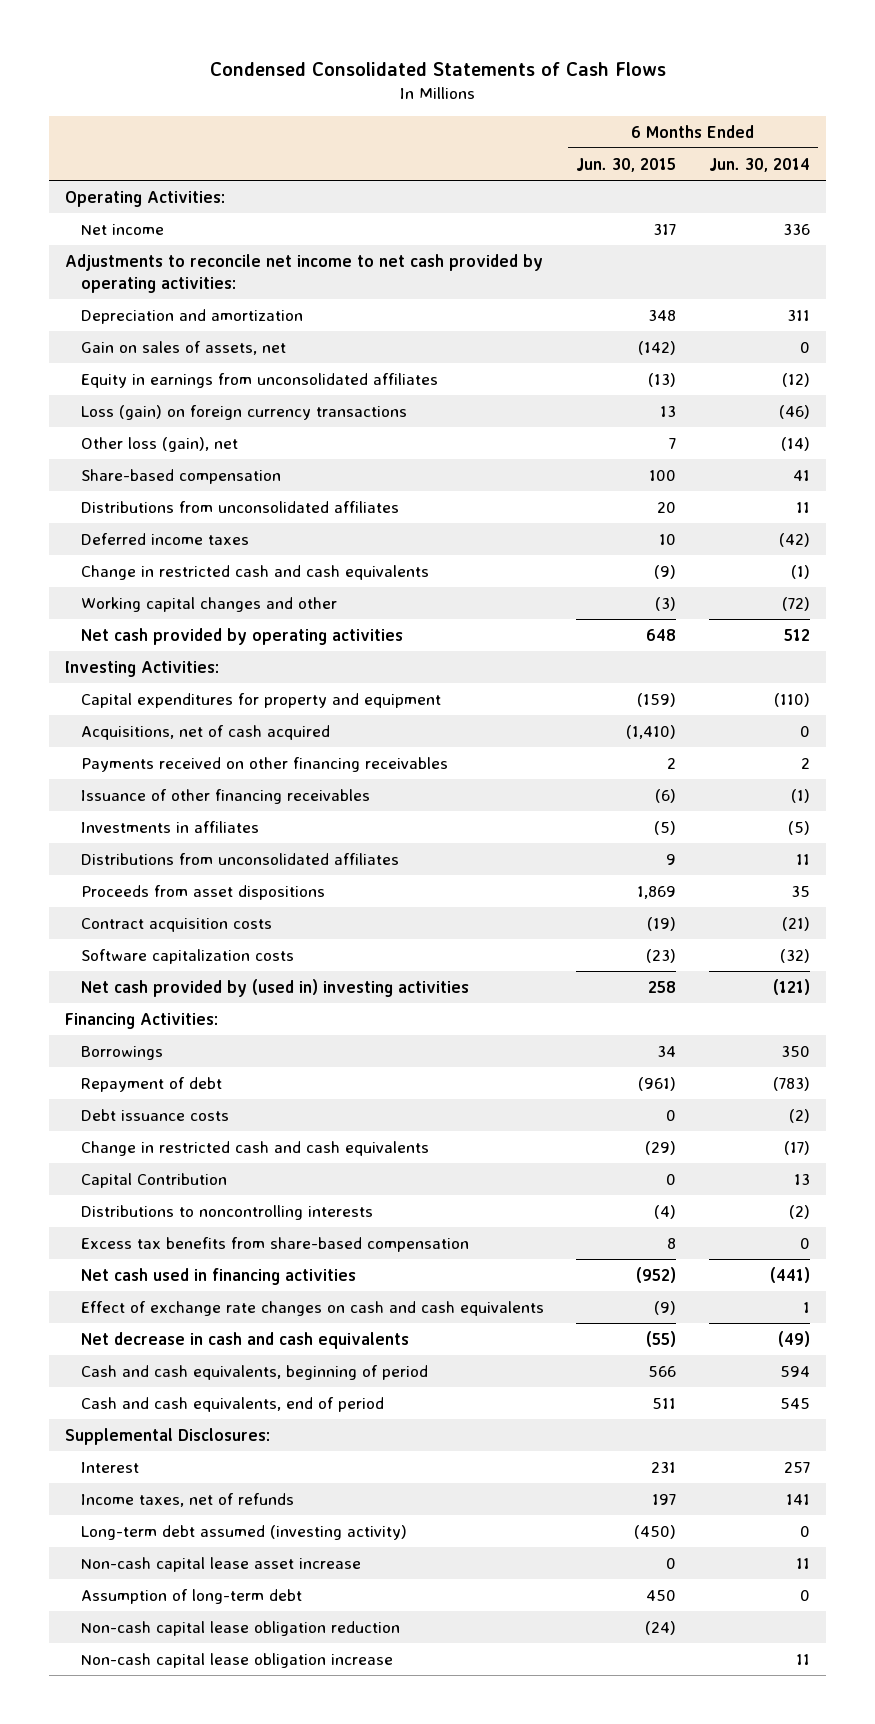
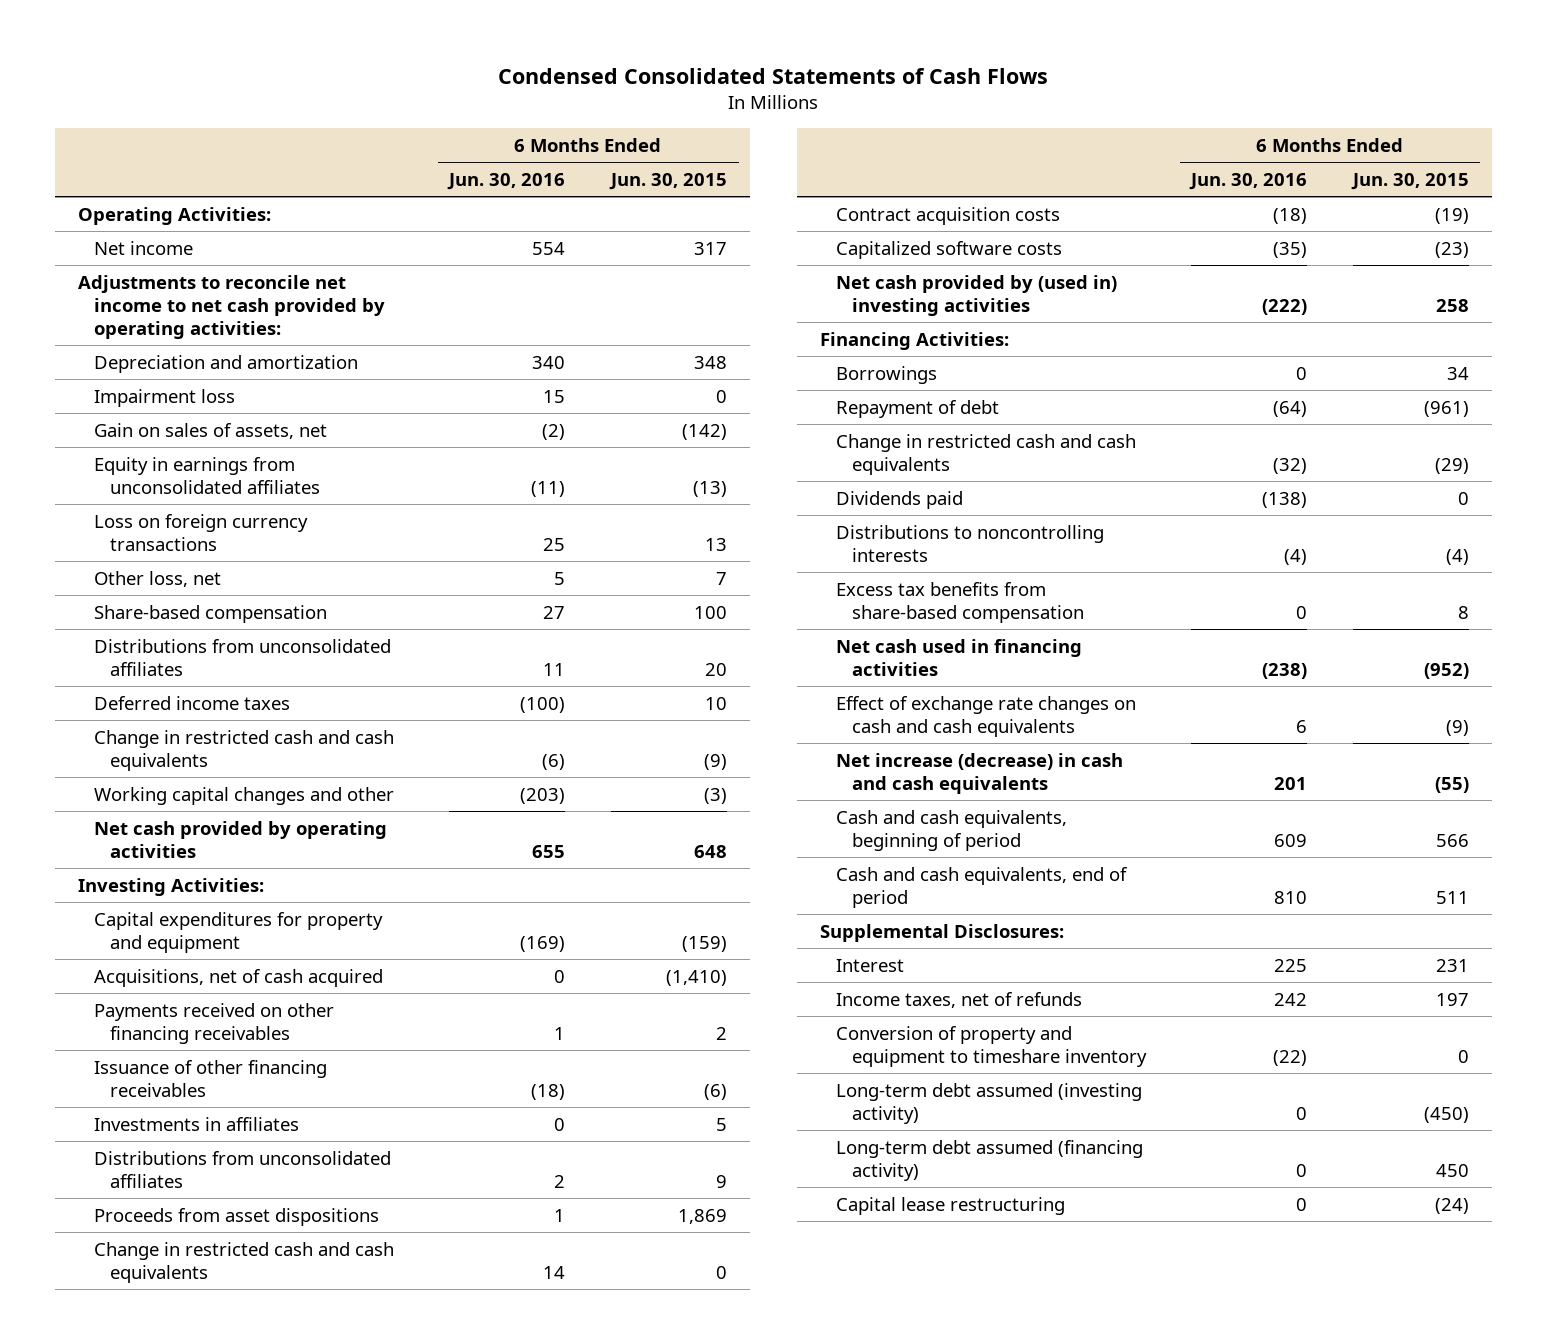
[709,157,811,172] Jun. 30, 2014 -> none
none -> [447,173,566,191] Jun. 30, 2016
none -> [93,388,235,407] Impairment loss
[80,404,407,420] Loss (gain) on foreign currency transactions -> [93,513,308,551] Loss on foreign currency transactions
[80,436,238,452] Other loss (gain), net -> [93,570,221,587] Other loss, net
[654,820,677,835] (5) -> [716,1117,728,1131] 5
none -> [93,1241,394,1283] Change in restricted cash and cash equivalents
[80,948,294,964] Software capitalization costs -> [835,240,1062,259] Capitalized software costs
[80,1108,229,1121] Debt issuance costs -> none
[80,1172,227,1188] Capital Contribution -> none
none -> [835,490,963,509] Dividends paid
[80,1331,409,1349] Net decrease in cash and cash equivalents -> [835,752,1123,794] Net increase (decrease) in cash and cash equivalents
none -> [835,1025,1147,1067] Conversion of property and equipment to timeshare inventory
[80,1556,361,1572] Non-cash capital lease asset increase -> none
[80,1652,393,1668] Non-cash capital lease obligation increase -> none
[80,1588,302,1604] Assumption of long-term debt -> [835,1139,1143,1181] Long-term debt assumed (financing activity)
[80,1620,400,1636] Non-cash capital lease obligation reduction -> [835,1196,1065,1215] Capital lease restructuring

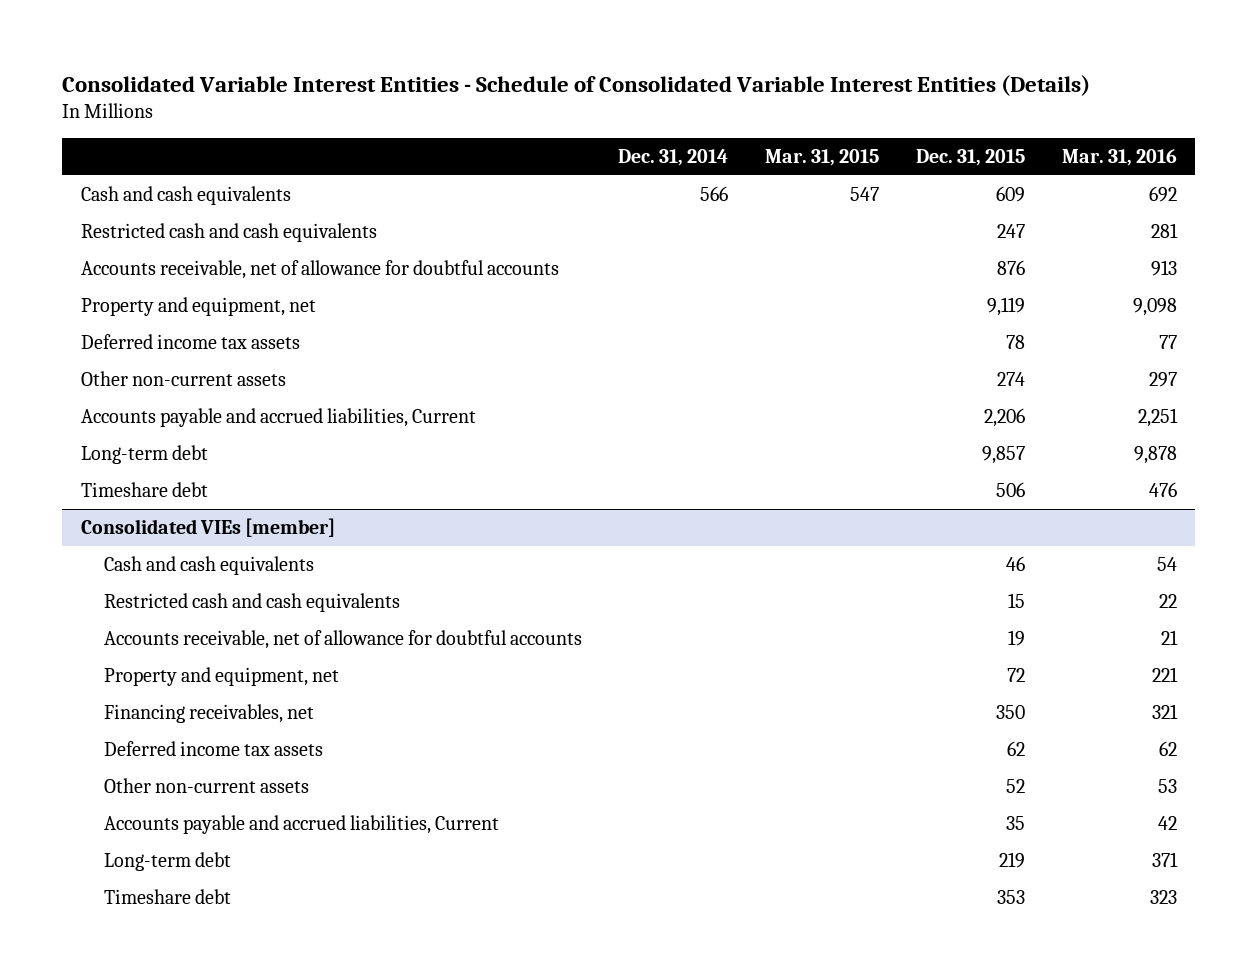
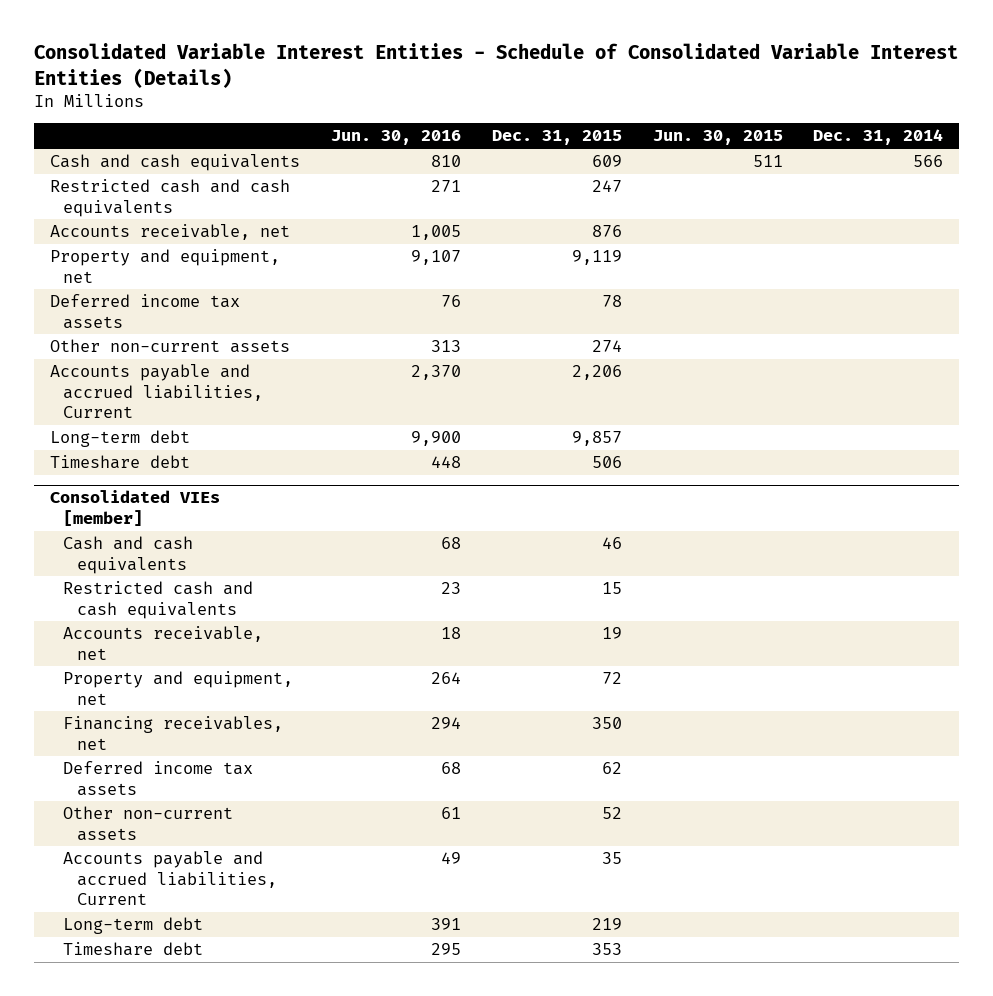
[765,148,880,166] Mar. 31, 2015 -> none
[1061,148,1177,166] Mar. 31, 2016 -> none
none -> [330,130,461,146] Jun. 30, 2016
none -> [652,130,783,146] Jun. 30, 2015
[80,259,559,279] Accounts receivable, net of allowance for doubtful accounts -> [49,224,290,241] Accounts receivable, net
[103,629,582,649] Accounts receivable, net of allowance for doubtful accounts -> [63,626,264,660] Accounts receivable, net

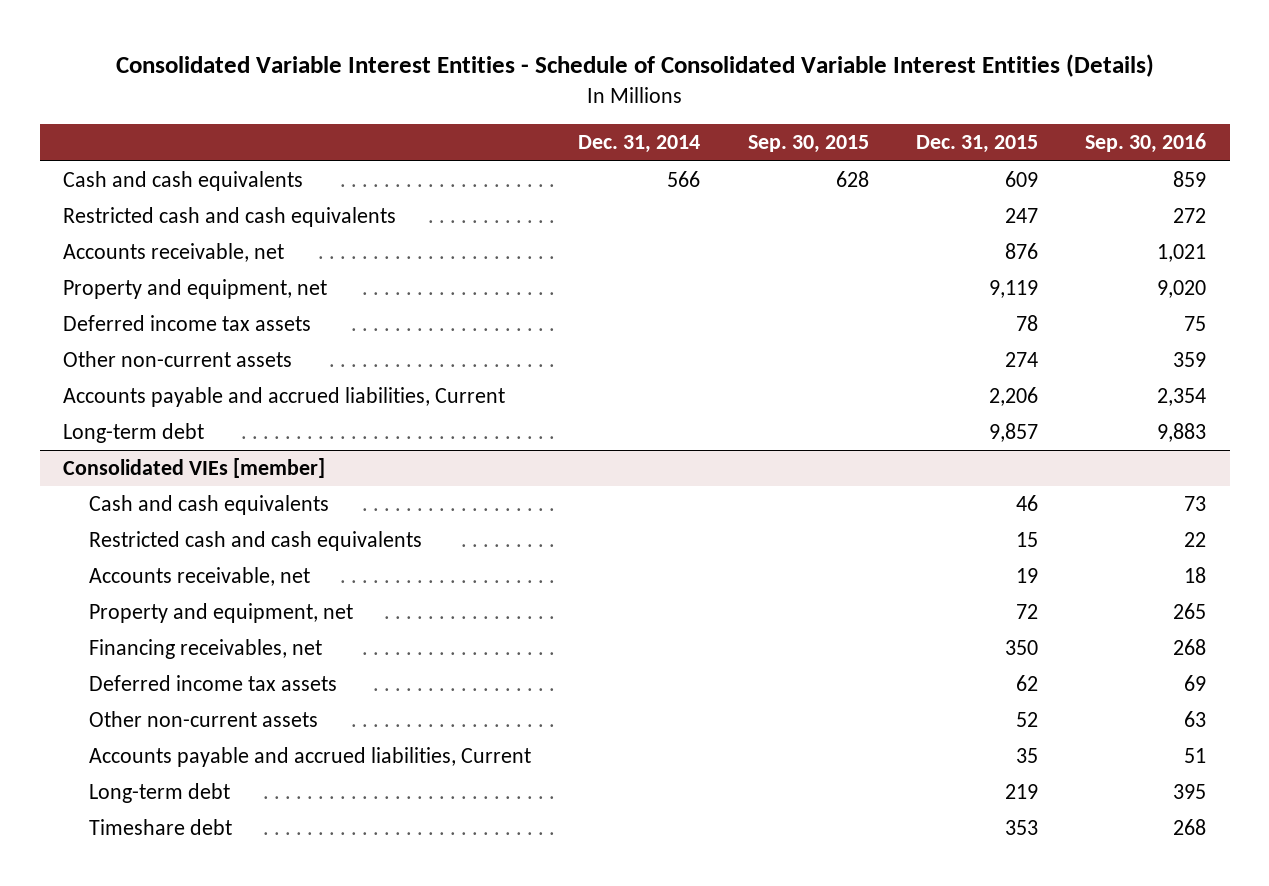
[330,130,461,146] Jun. 30, 2016 -> none
[652,130,783,146] Jun. 30, 2015 -> none
none -> [747,135,869,154] Sep. 30, 2015
none -> [1085,133,1207,154] Sep. 30, 2016
[49,455,190,470] Timeshare debt -> none

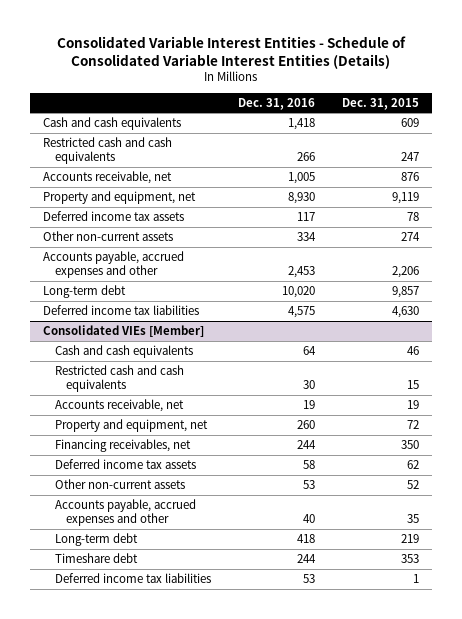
[578,135,701,154] Dec. 31, 2014 -> none
[747,135,869,154] Sep. 30, 2015 -> none
[1085,133,1207,154] Sep. 30, 2016 -> none
none -> [237,97,315,110] Dec. 31, 2016
[63,387,506,408] Accounts payable and accrued liabilities, Current -> [43,251,185,279] Accounts payable, accrued expenses and other
none -> [43,305,200,316] Deferred income tax liabilities
[63,458,326,479] Consolidated VIEs [member] -> [43,325,205,338] Consolidated VIEs [Member]
[89,747,532,768] Accounts payable and accrued liabilities, Current -> [54,499,196,527] Accounts payable, accrued expenses and other
none -> [54,573,211,584] Deferred income tax liabilities

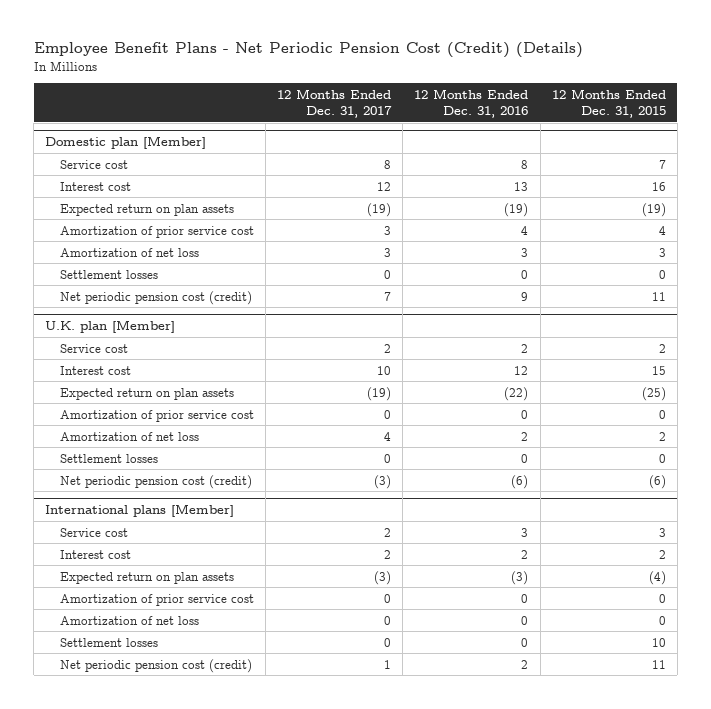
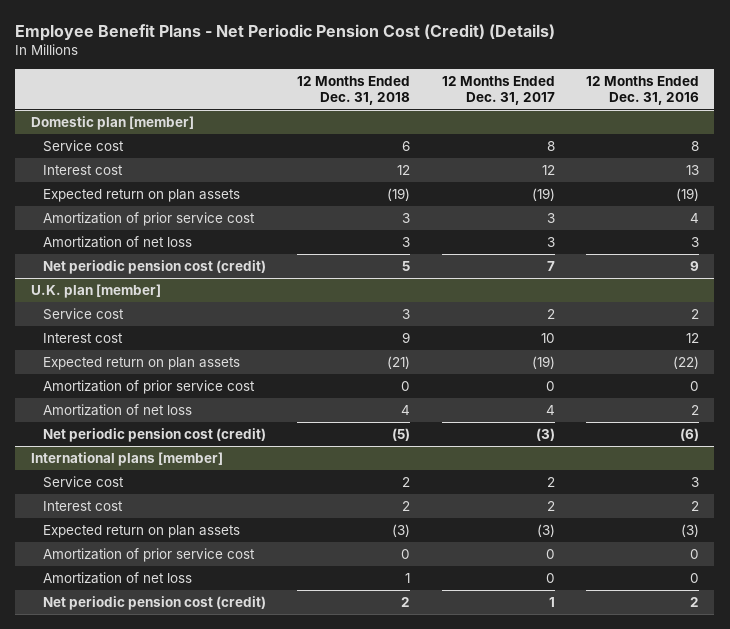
[551,88,666,118] 12 Months Ended Dec. 31, 2015 -> none
none -> [297,75,411,105] 12 Months Ended Dec. 31, 2018
[45,136,207,150] Domestic plan [Member] -> [30,115,194,130] Domestic plan [member]
[59,269,158,279] Settlement losses -> none
[45,320,176,334] U.K. plan [Member] -> [30,283,161,298] U.K. plan [member]
[59,453,158,463] Settlement losses -> none
[45,504,235,518] International plans [Member] -> [30,451,223,466] International plans [member]
[59,637,158,647] Settlement losses -> none

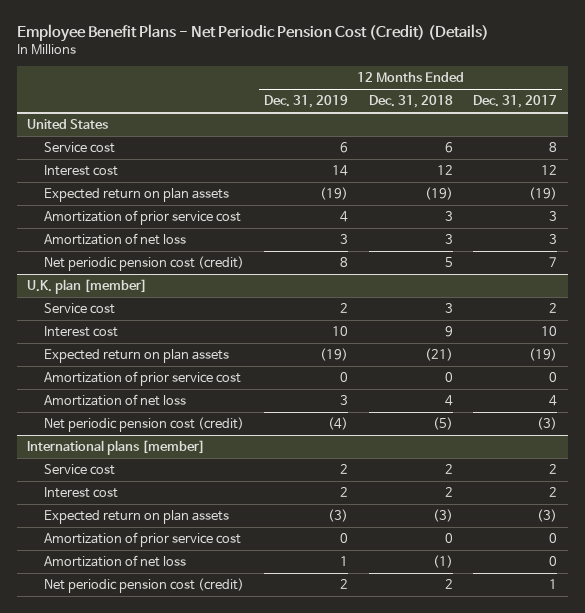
[585,75,699,105] 12 Months Ended Dec. 31, 2016 -> none
none -> [264,95,349,109] Dec. 31, 2019
[30,115,194,130] Domestic plan [member] -> none
none -> [27,118,109,129] United States
[405,572,411,583] 1 -> [432,554,453,568] (1)

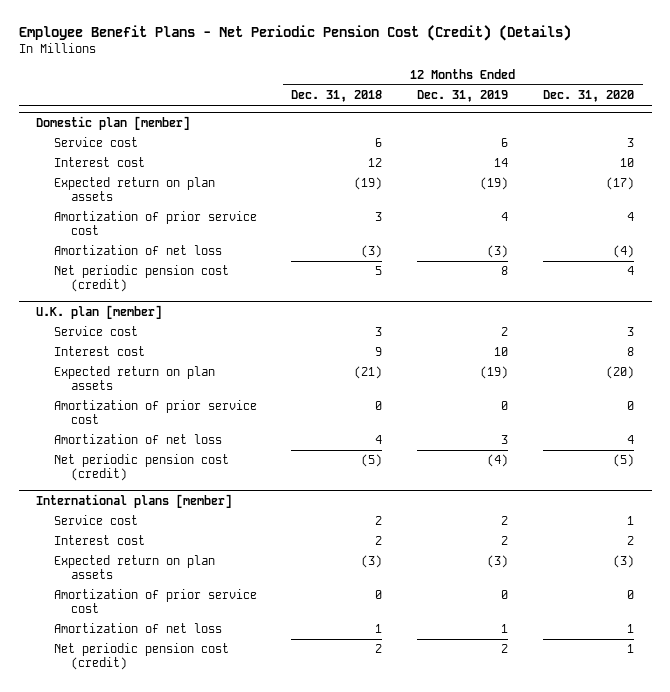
[473,95,558,109] Dec. 31, 2017 -> none
none -> [543,89,635,102] Dec. 31, 2020
[27,118,109,129] United States -> [36,116,191,131] Domestic plan [member]
[340,233,349,244] 3 -> [487,245,509,259] (3)
[444,233,453,244] 3 -> [361,245,383,259] (3)
[432,554,453,568] (1) -> [375,624,383,634] 1

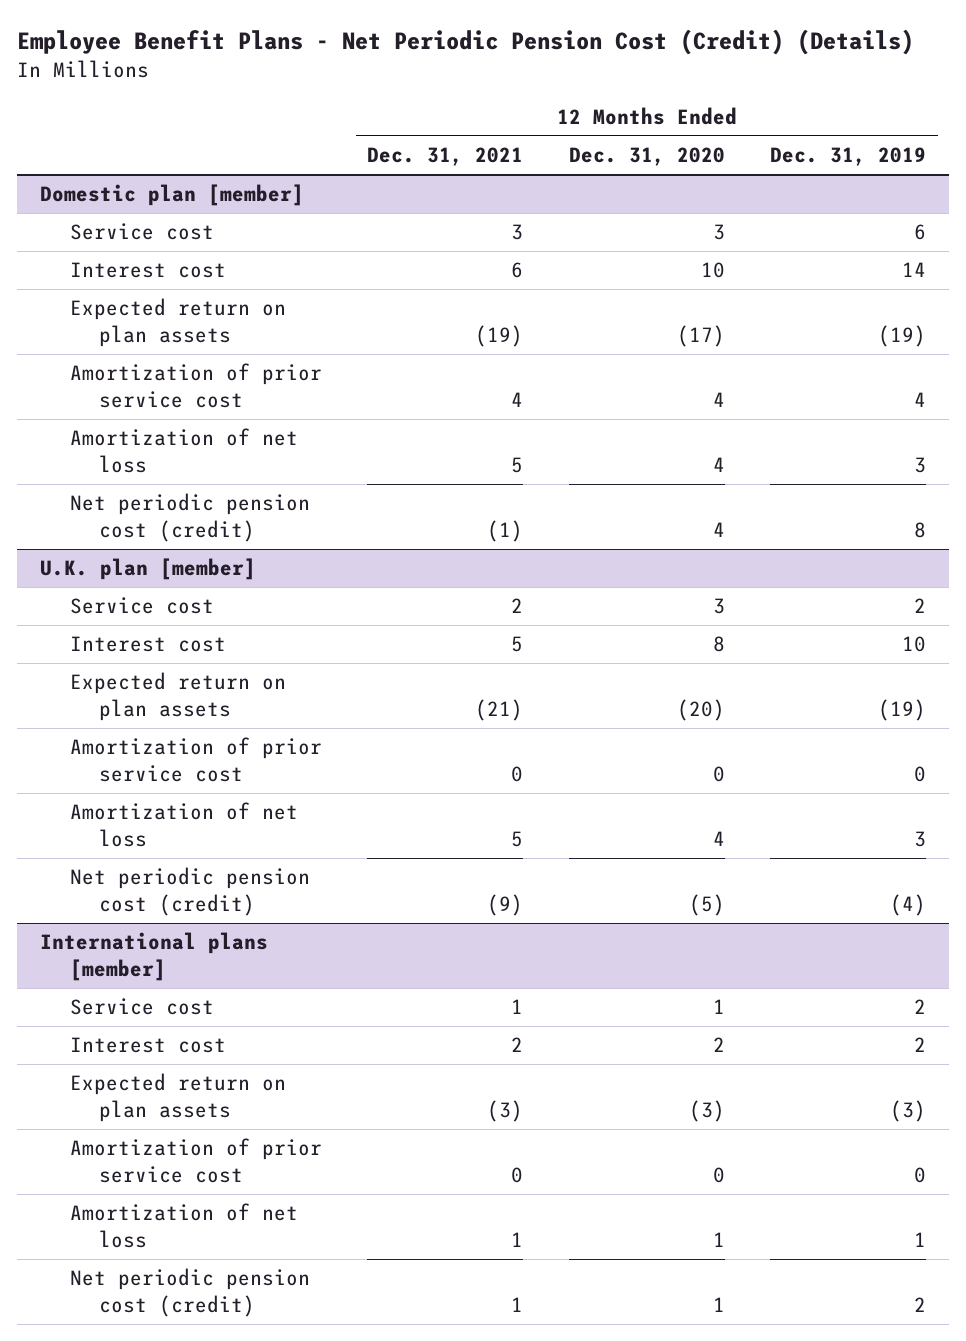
[291,89,383,102] Dec. 31, 2018 -> none
none -> [367,146,524,166] Dec. 31, 2021
[487,245,509,259] (3) -> [914,456,927,473] 3
[613,245,635,259] (4) -> [712,456,725,472] 4

